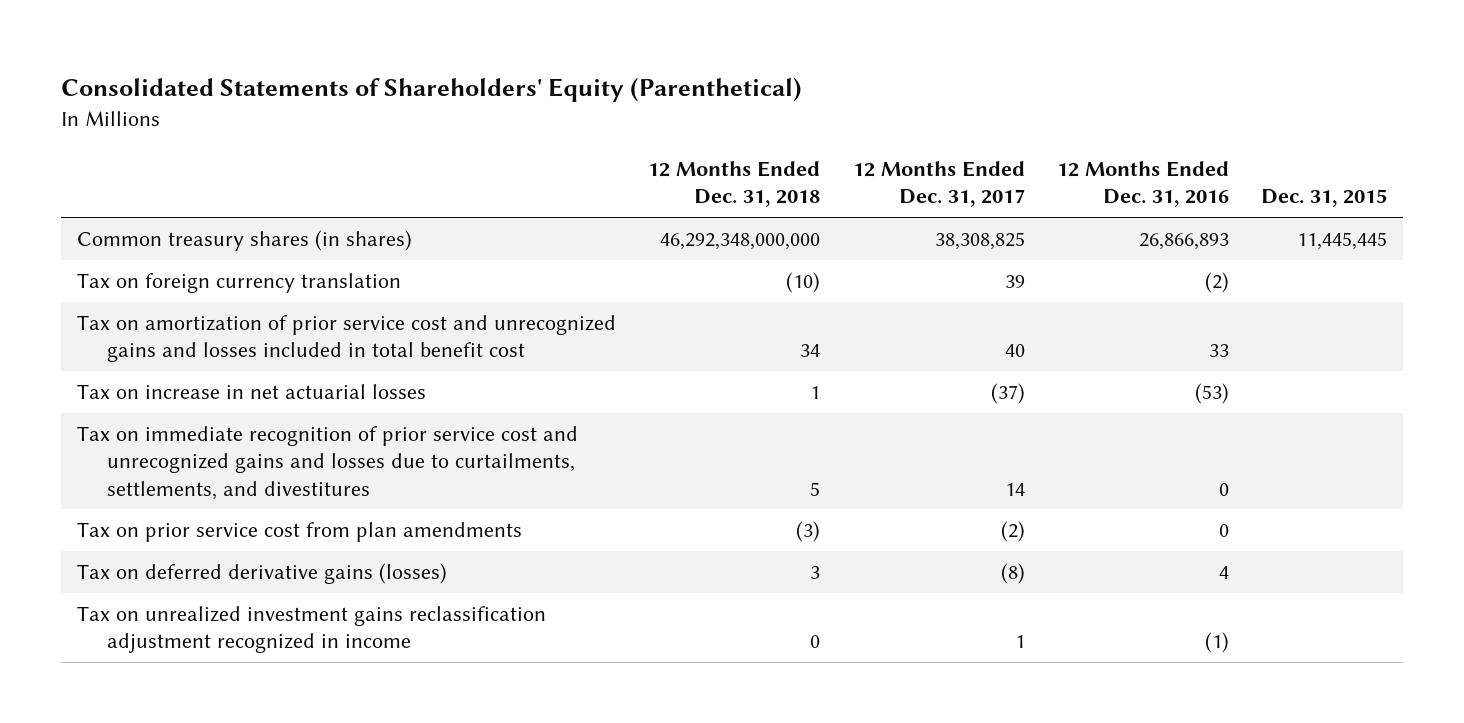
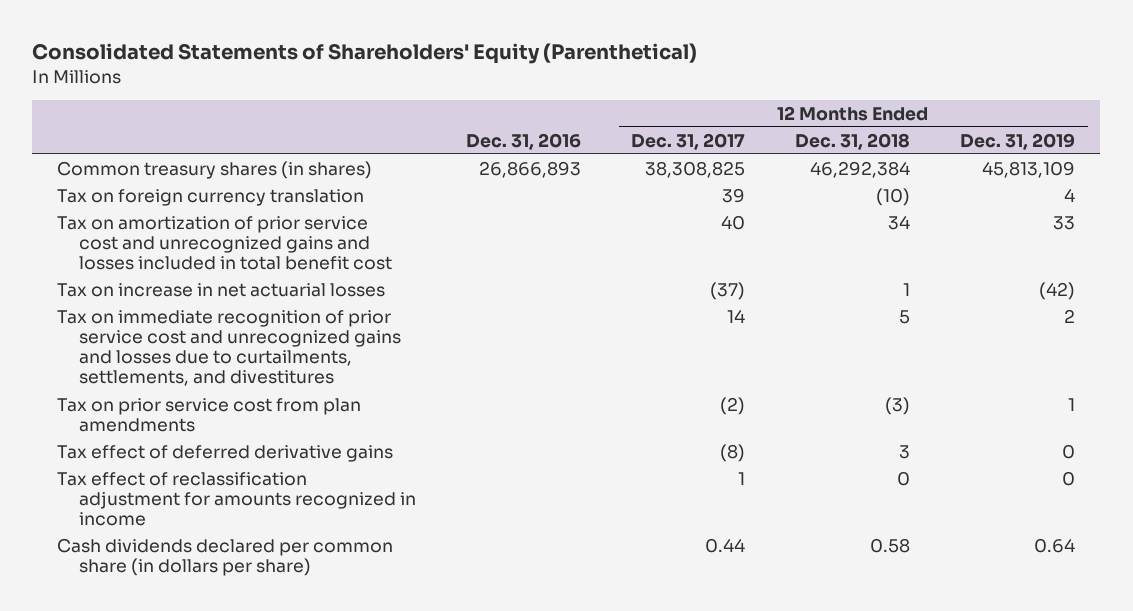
[1056,161,1229,208] 12 Months Ended Dec. 31, 2016 -> none
[1260,189,1387,208] Dec. 31, 2015 -> none
none -> [466,132,582,150] Dec. 31, 2016
none -> [960,132,1076,150] Dec. 31, 2019
[660,233,821,251] 46,292,348,000,000 -> [810,160,911,178] 46,292,384
[77,606,547,654] Tax on unrealized investment gains reclassification adjustment recognized in income -> none
[77,563,448,585] Tax on deferred derivative gains (losses) -> [57,444,394,462] Tax effect of deferred derivative gains
none -> [57,471,417,527] Tax effect of reclassification adjustment for amounts recognized in income
none -> [57,537,394,577] Cash dividends declared per common share (in dollars per share)

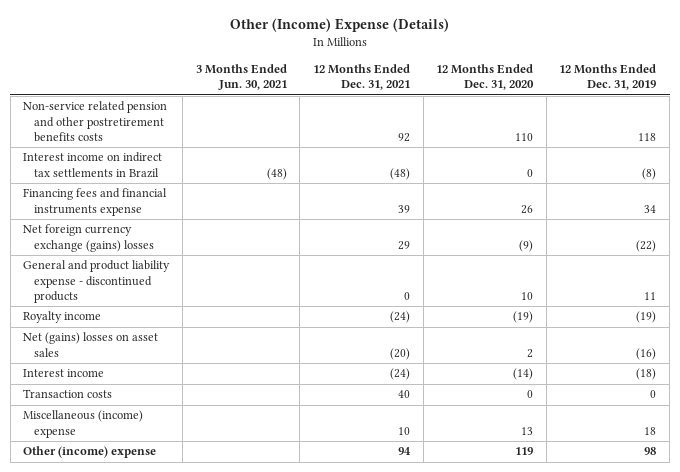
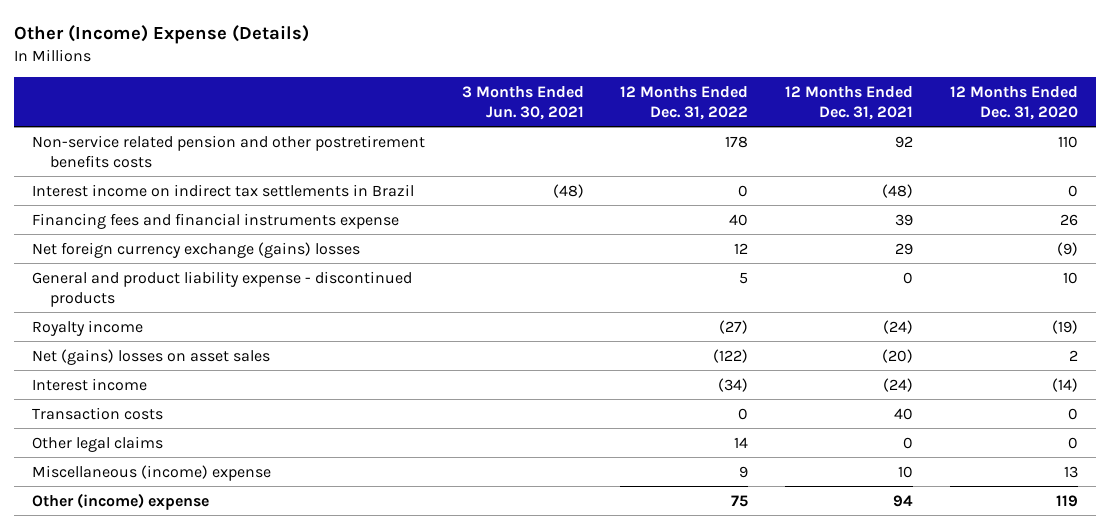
[559,64,657,91] 12 Months Ended Dec. 31, 2019 -> none
none -> [620,86,749,120] 12 Months Ended Dec. 31, 2022
none -> [32,435,164,452] Other legal claims

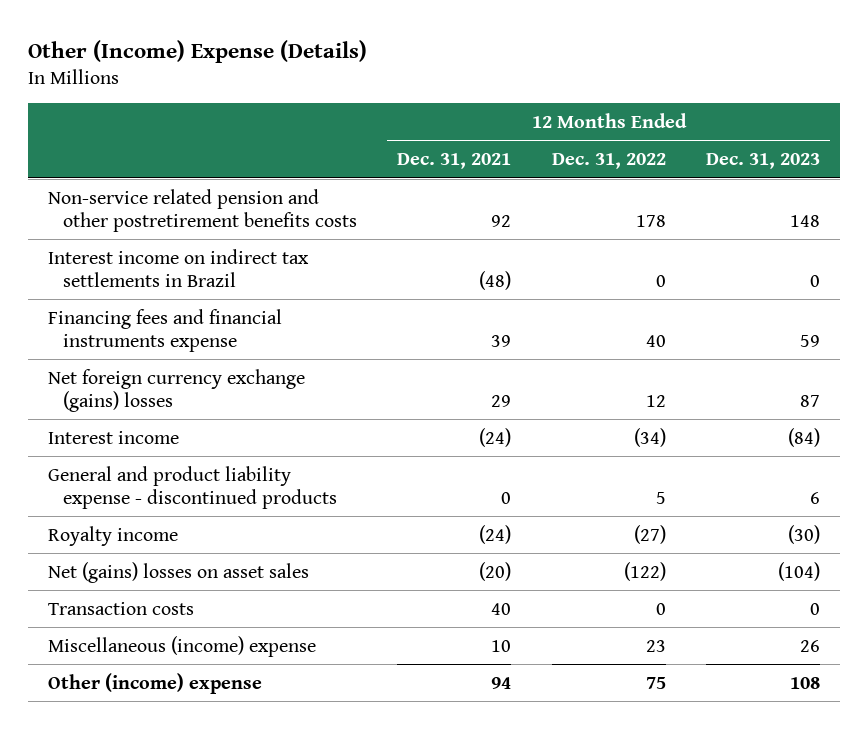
[461,86,584,120] 3 Months Ended Jun. 30, 2021 -> none
[949,86,1078,120] 12 Months Ended Dec. 31, 2020 -> none
none -> [705,153,820,170] Dec. 31, 2023
[32,377,148,391] Interest income -> [47,430,179,444] Interest income
[32,435,164,452] Other legal claims -> none
[739,465,749,478] 9 -> [645,639,666,652] 23

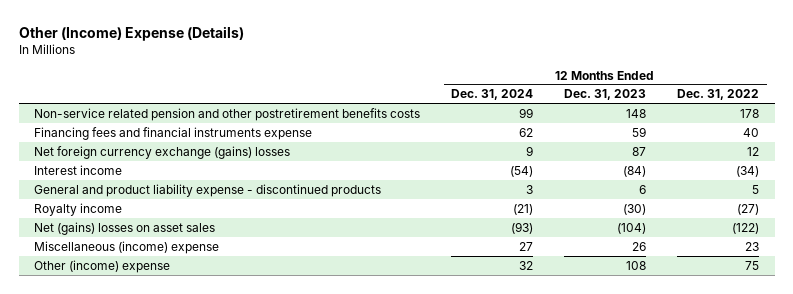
[397,153,512,170] Dec. 31, 2021 -> none
none -> [451,89,534,101] Dec. 31, 2024
[47,248,309,287] Interest income on indirect tax settlements in Brazil -> none
[47,601,194,615] Transaction costs -> none

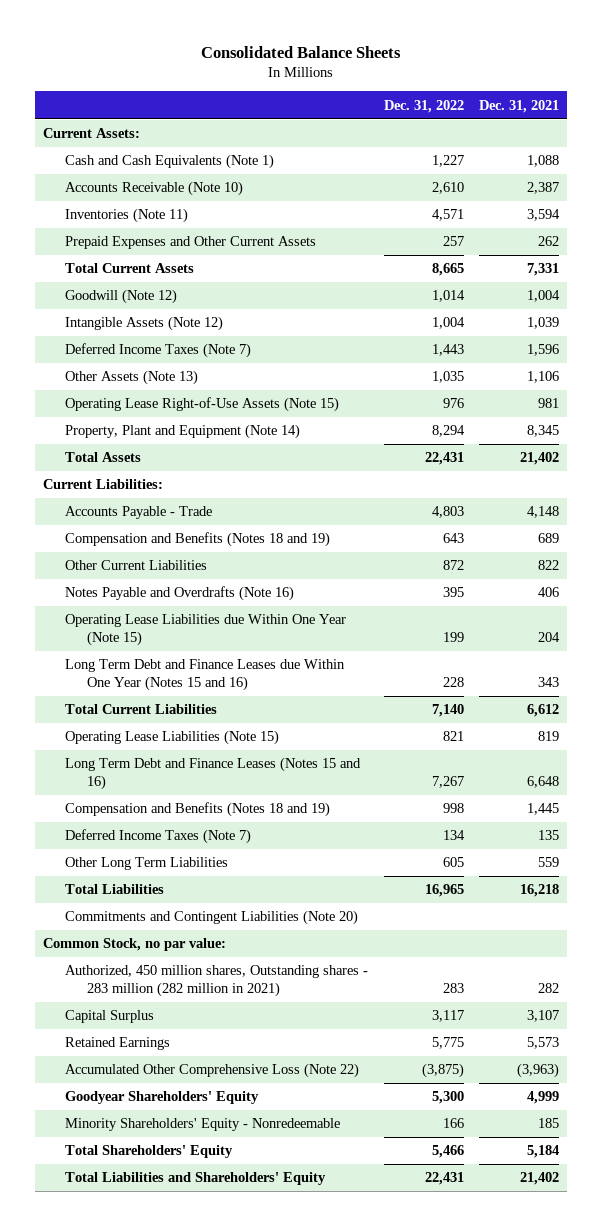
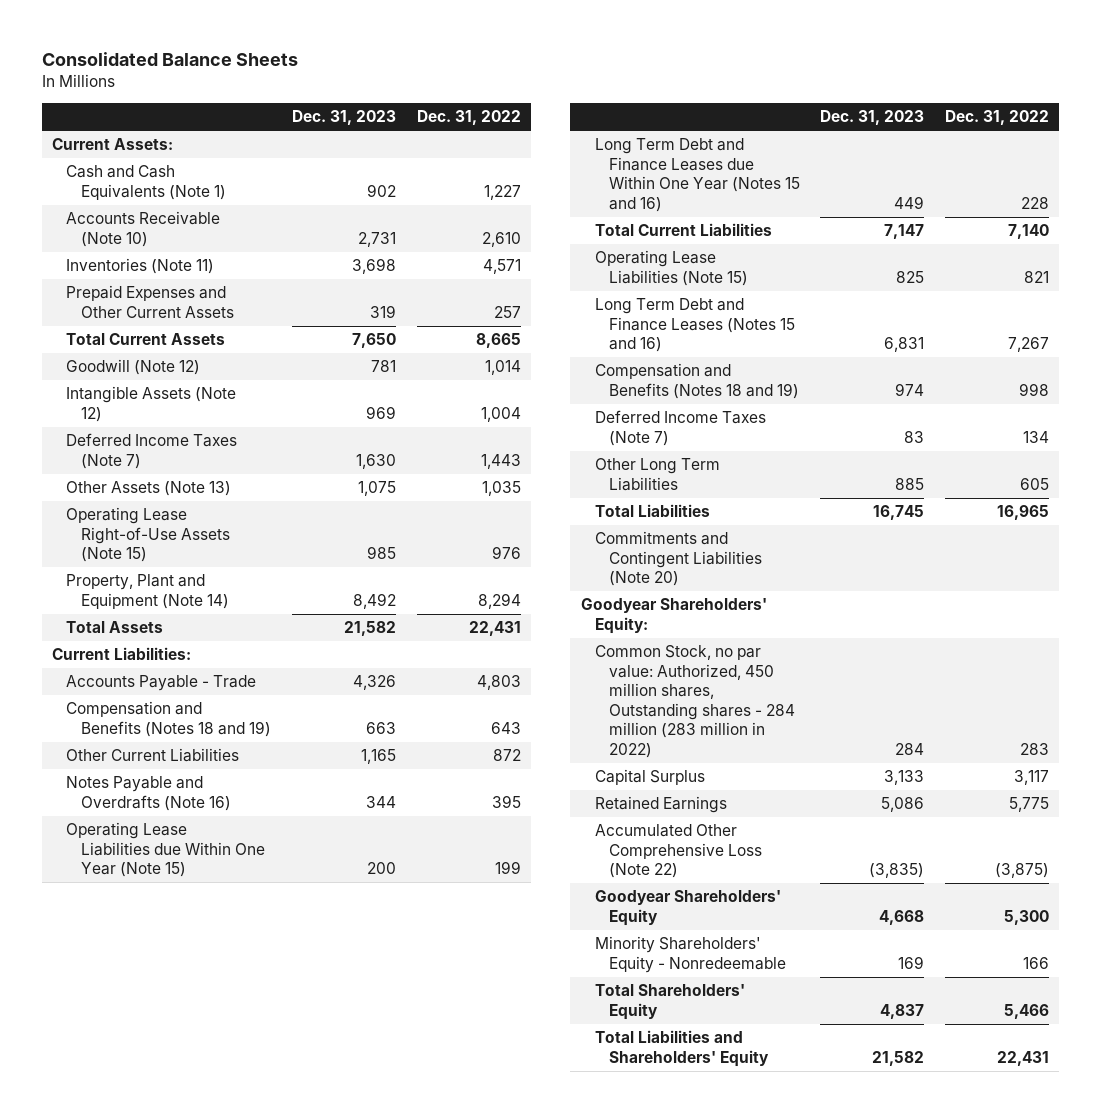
[479,99,560,113] Dec. 31, 2021 -> none
none -> [292,110,397,126] Dec. 31, 2023
[43,938,227,952] Common Stock, no par value: -> none
none -> [580,598,767,634] Goodyear Shareholders' Equity:
[64,965,368,998] Authorized, 450 million shares, Outstanding shares - 283 million (282 million in 2021) -> [594,645,795,758] Common Stock, no par value: Authorized, 450 million shares, Outstanding shares - 284 million (283 million in 2022)

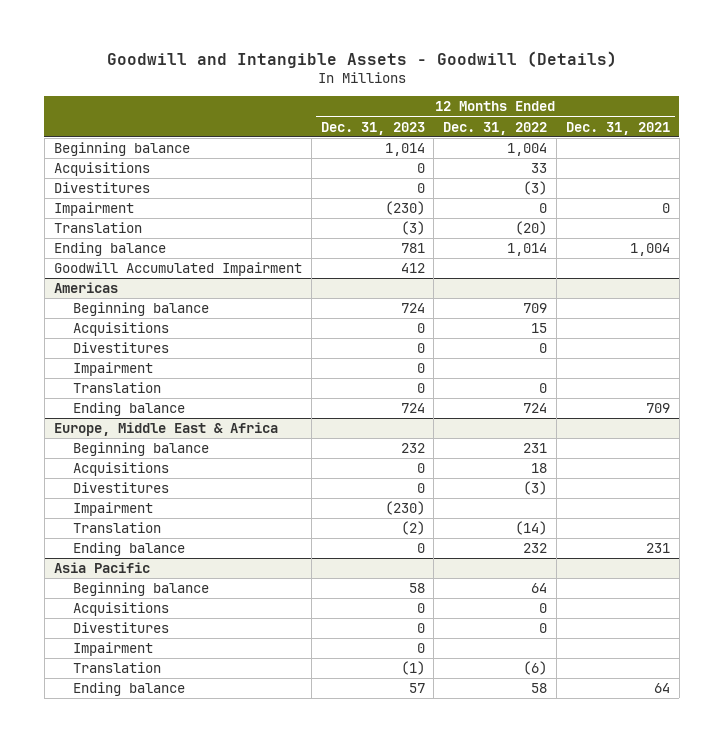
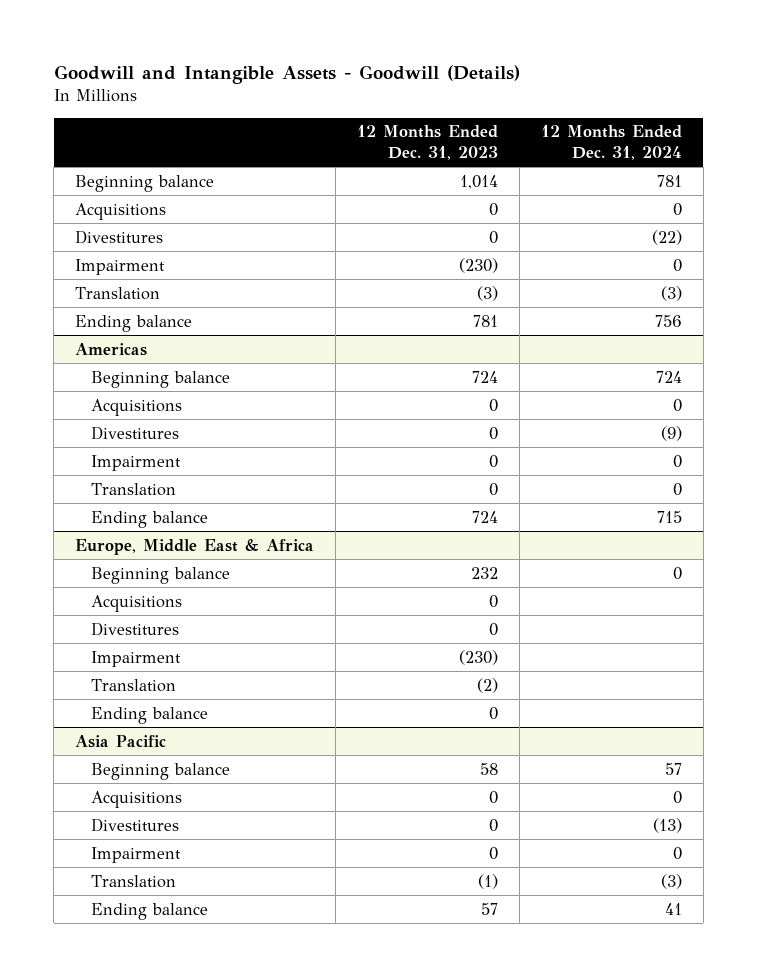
[443,121,548,135] Dec. 31, 2022 -> none
[566,121,671,135] Dec. 31, 2021 -> none
none -> [540,125,682,161] 12 Months Ended Dec. 31, 2024
[53,261,302,276] Goodwill Accumulated Impairment -> none

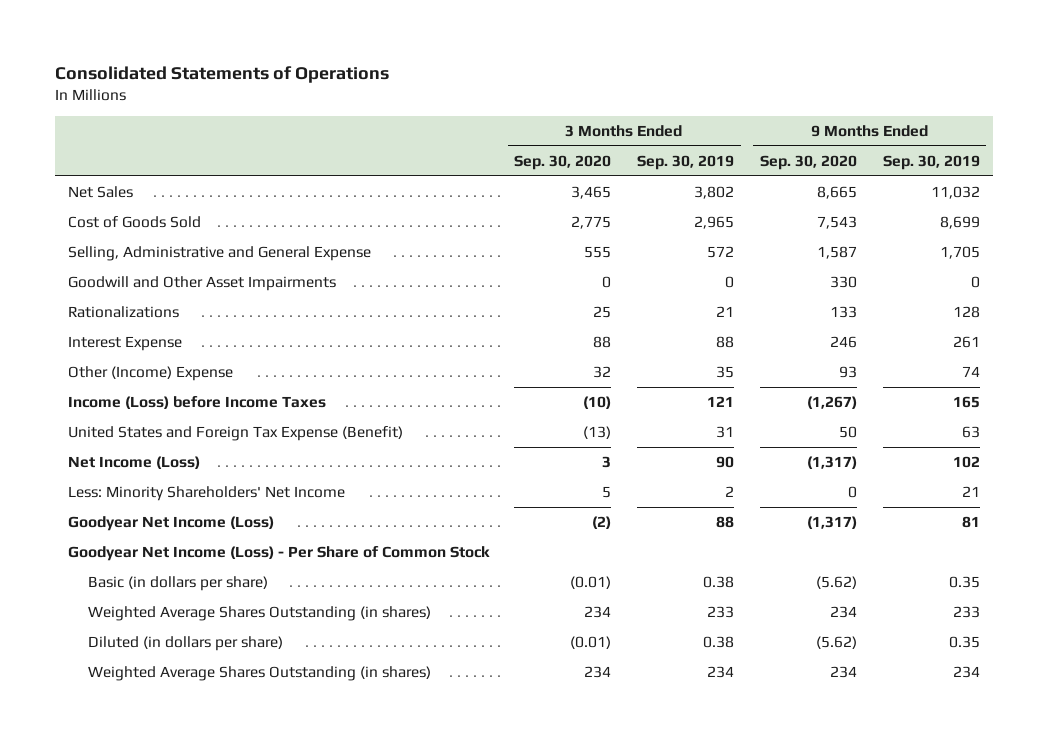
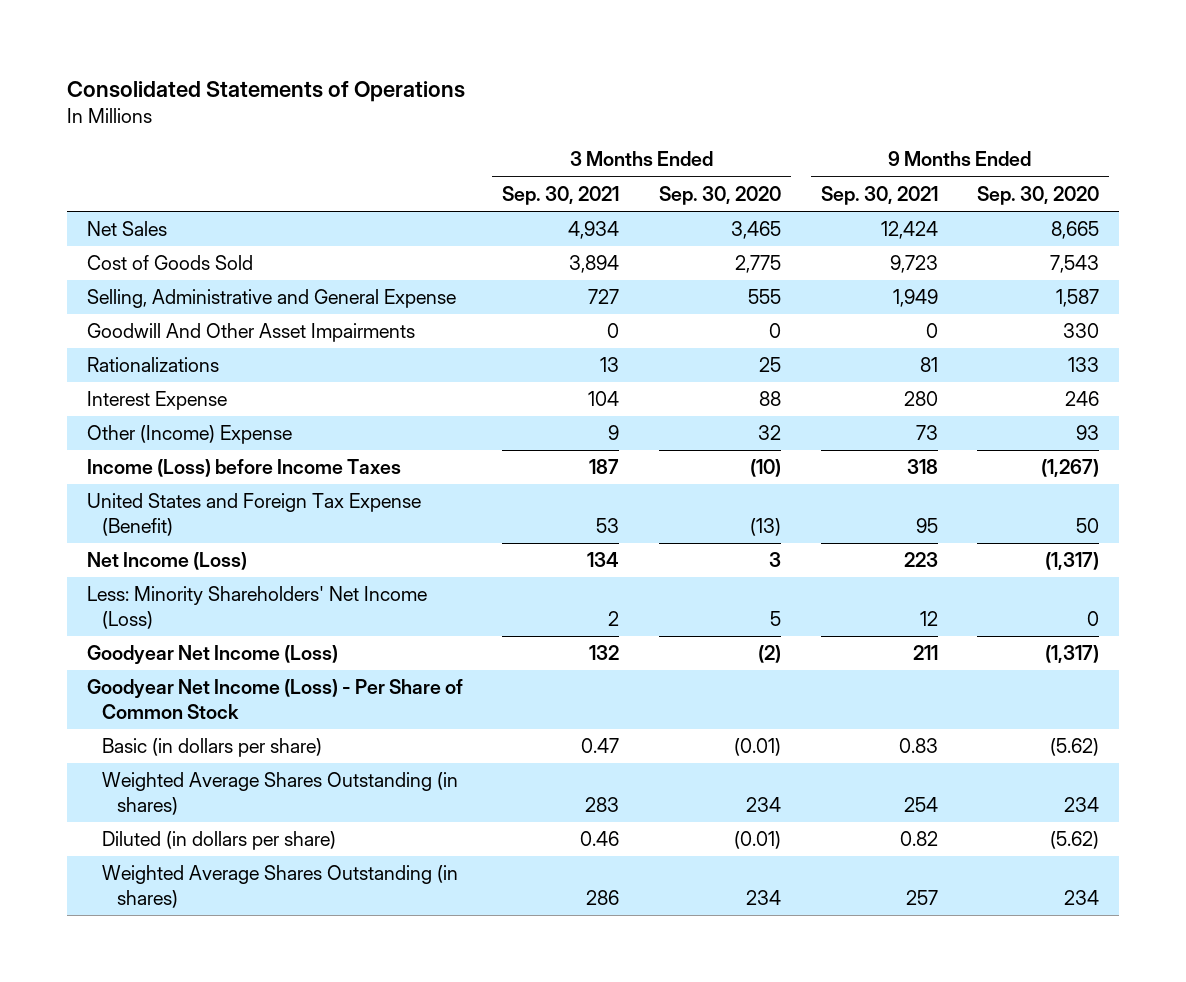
[637,154,735,170] Sep. 30, 2019 -> none
[882,154,980,170] Sep. 30, 2019 -> none
none -> [502,185,620,205] Sep. 30, 2021
none -> [820,185,938,205] Sep. 30, 2021
[67,276,336,292] Goodwill and Other Asset Impairments -> [86,323,415,343] Goodwill And Other Asset Impairments
[67,486,345,502] Less: Minority Shareholders' Net Income -> [86,586,427,629] Less: Minority Shareholders' Net Income (Loss)

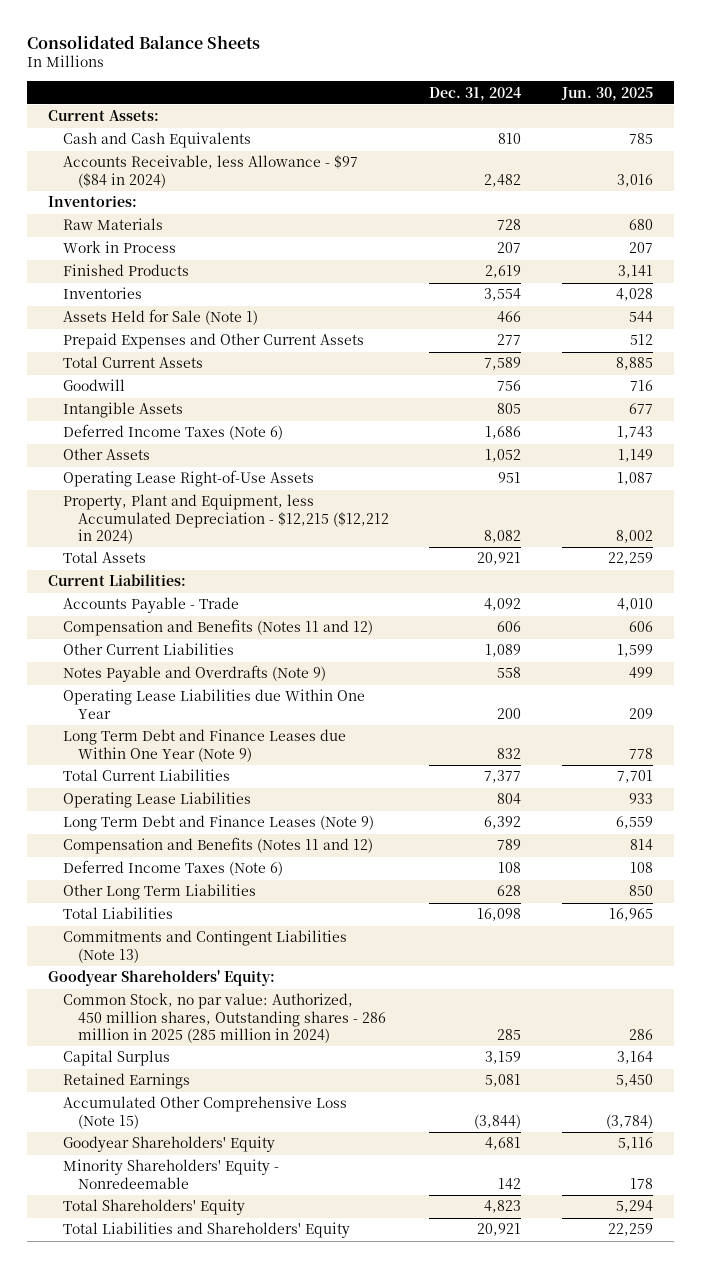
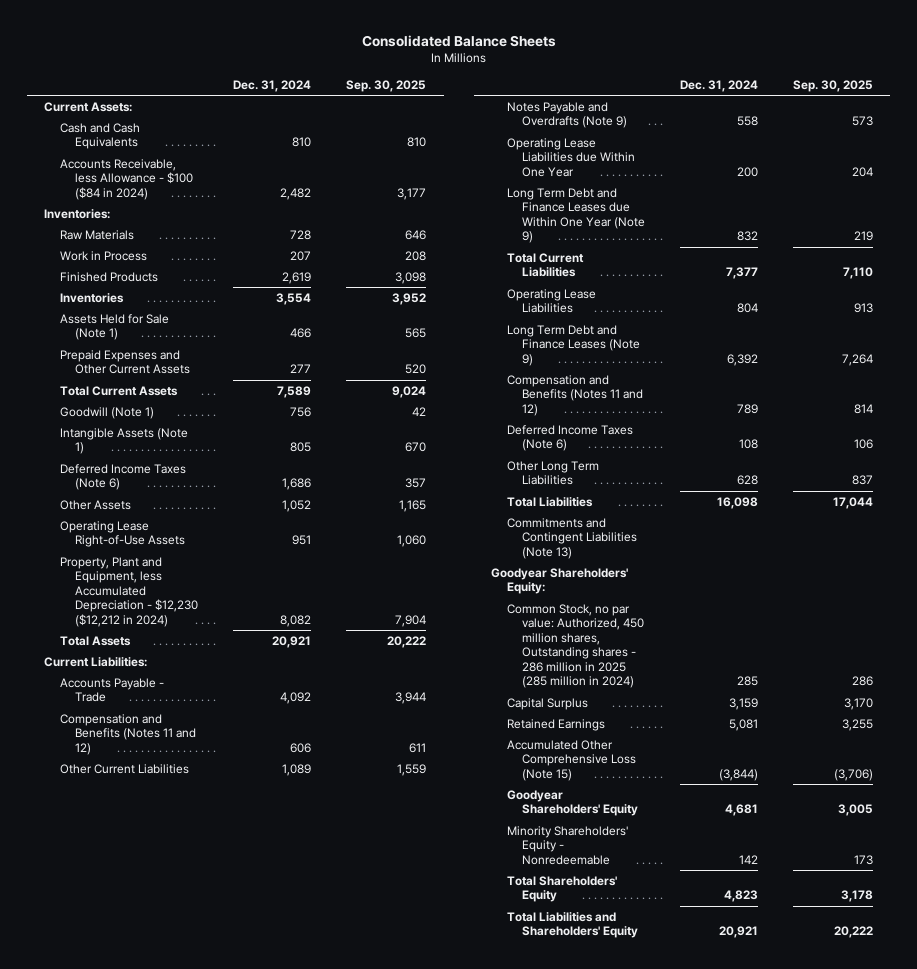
[561,86,654,101] Jun. 30, 2025 -> none
none -> [346,79,427,92] Sep. 30, 2025
[62,155,358,188] Accounts Receivable, less Allowance - $97 ($84 in 2024) -> [59,158,194,200] Accounts Receivable, less Allowance - $100 ($84 in 2024)
[62,379,125,392] Goodwill -> [59,406,154,419] Goodwill (Note 1)
[62,402,183,419] Intangible Assets -> [59,427,188,455] Intangible Assets (Note 1)
[62,494,389,544] Property, Plant and Equipment, less Accumulated Depreciation - $12,215 ($12,212 in 2024) -> [59,556,199,627] Property, Plant and Equipment, less Accumulated Depreciation - $12,230 ($12,212 in 2024)

